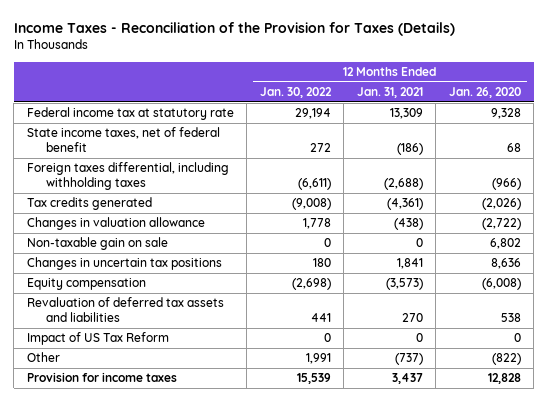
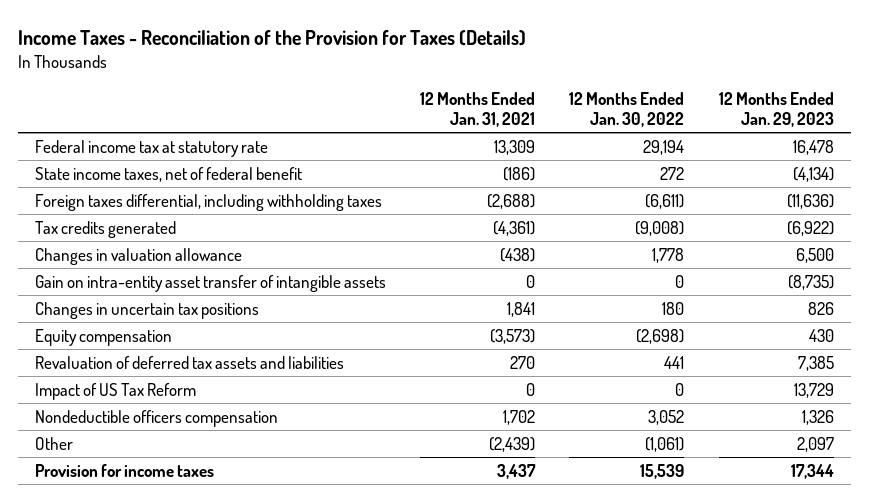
[448,87,521,99] Jan. 26, 2020 -> none
none -> [718,91,834,127] 12 Months Ended Jan. 29, 2023
[26,237,168,251] Non-taxable gain on sale -> none
none -> [35,274,387,292] Gain on intra-entity asset transfer of intangible assets
none -> [35,409,279,427] Nondeductible officers compensation
[305,353,331,365] 1,991 -> [645,436,685,452] (1,061)
[394,353,423,366] (737) -> [489,436,536,452] (2,439)

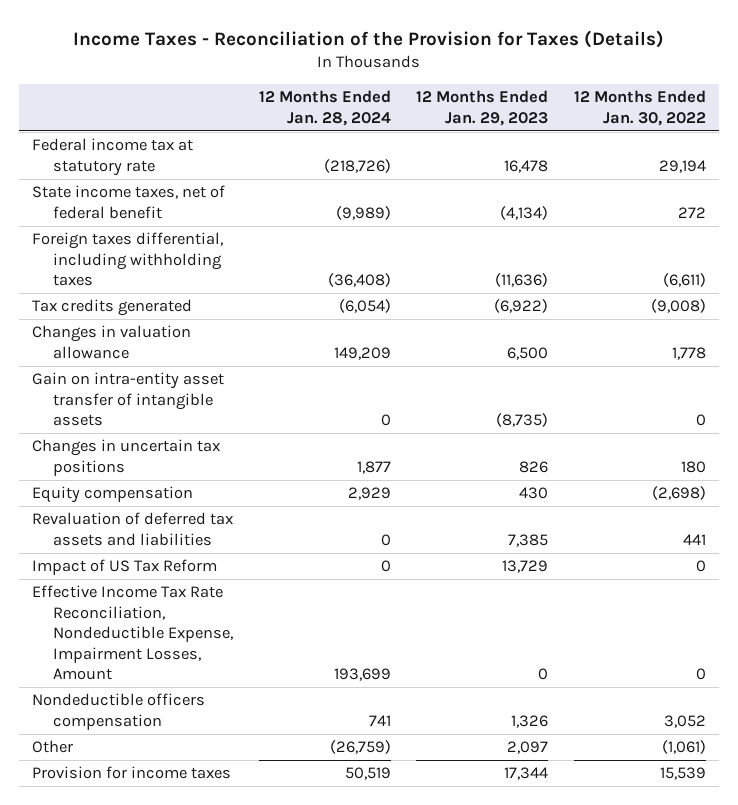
[420,91,536,127] 12 Months Ended Jan. 31, 2021 -> none
none -> [258,90,391,126] 12 Months Ended Jan. 28, 2024
none -> [32,585,233,681] Effective Income Tax Rate Reconciliation, Nondeductible Expense, Impairment Losses, Amount

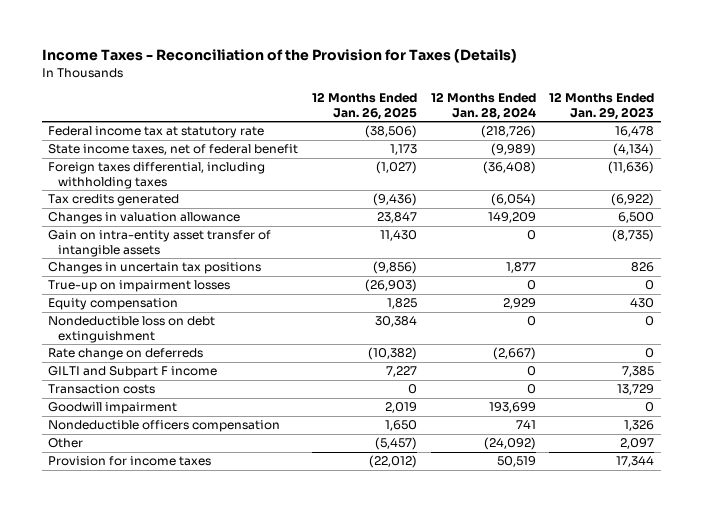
[573,90,706,126] 12 Months Ended Jan. 30, 2022 -> none
none -> [311,92,417,120] 12 Months Ended Jan. 26, 2025
none -> [48,280,231,293] True-up on impairment losses
none -> [48,316,216,343] Nondeductible loss on debt extinguishment
none -> [48,348,204,361] Rate change on deferreds
[32,512,234,546] Revaluation of deferred tax assets and liabilities -> [48,366,218,379] GILTI and Subpart F income
[32,559,218,576] Impact of US Tax Reform -> [48,384,156,395] Transaction costs
[32,585,233,681] Effective Income Tax Rate Reconciliation, Nondeductible Expense, Impairment Losses, Amount -> [48,402,178,415] Goodwill impairment
[329,740,391,755] (26,759) -> [483,437,536,451] (24,092)

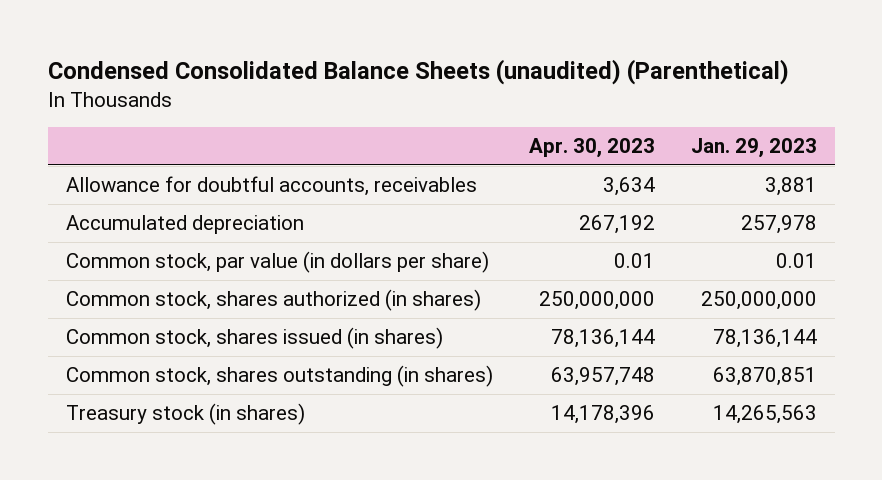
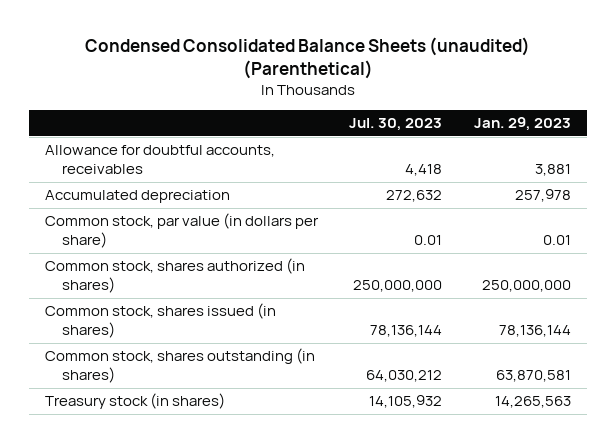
[528,138,655,159] Apr. 30, 2023 -> none
none -> [349,118,443,132] Jul. 30, 2023
[712,367,817,387] 63,870,851 -> [495,370,571,383] 63,870,581

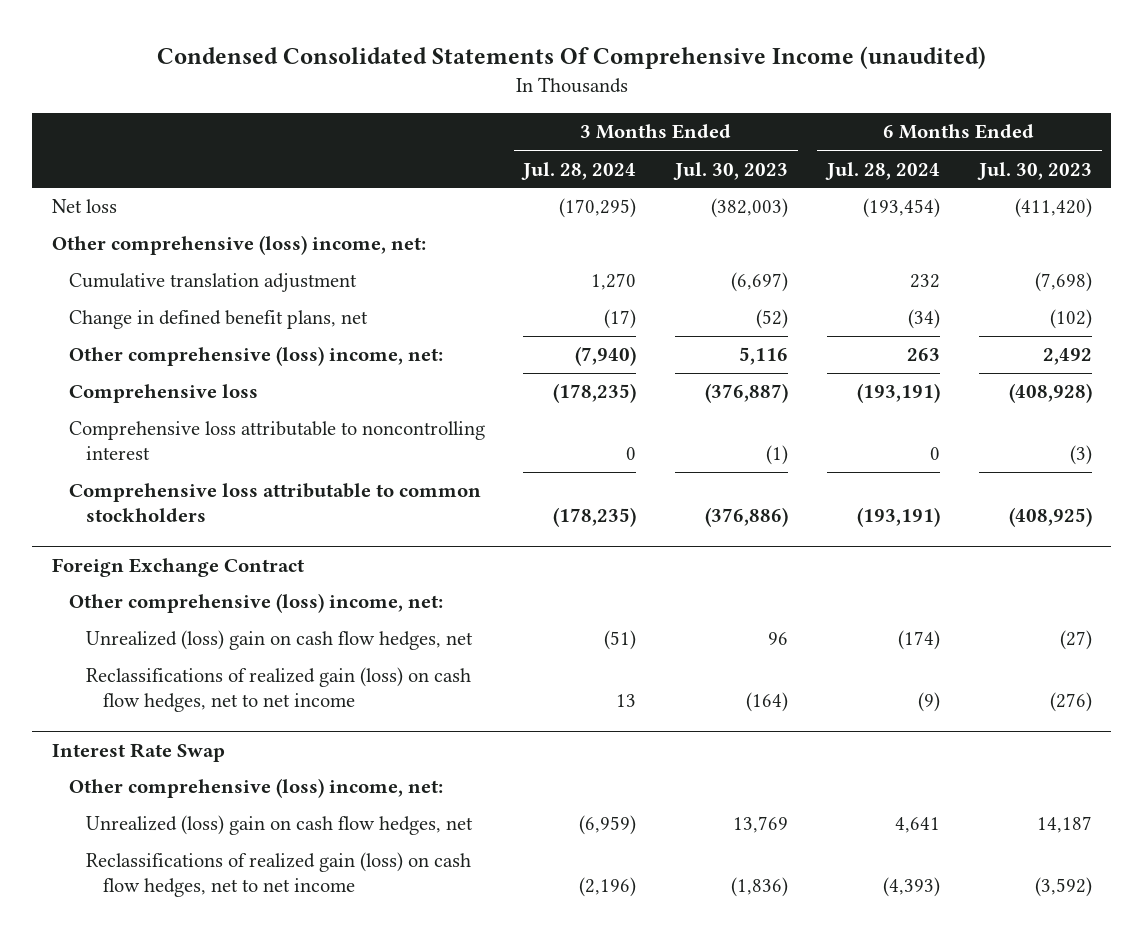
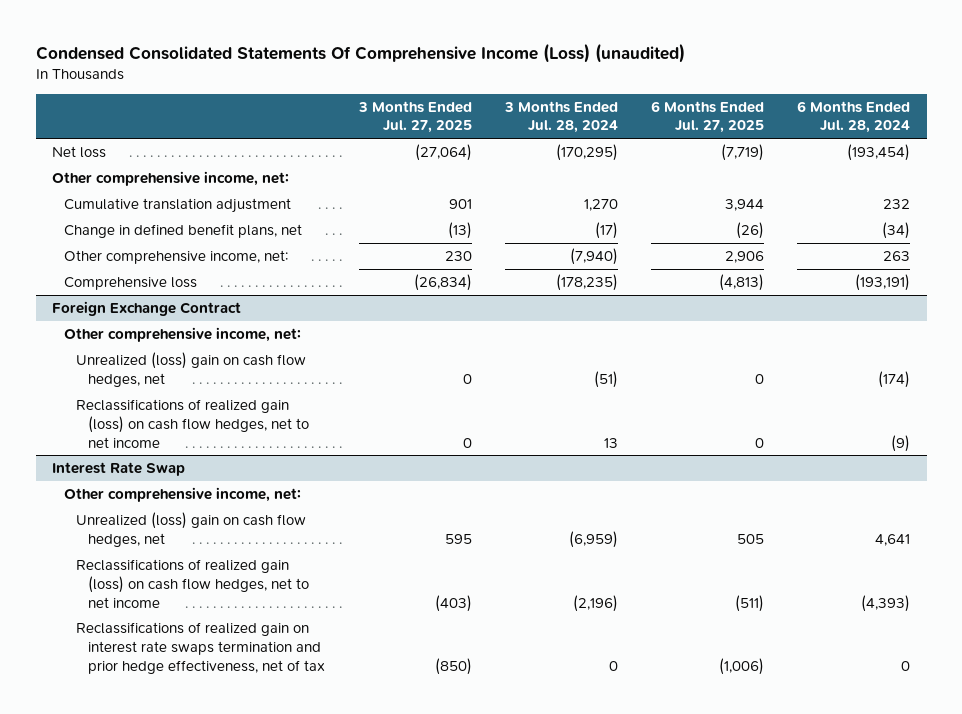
[156,46,986,70] Condensed Consolidated Statements Of Comprehensive Income (unaudited) -> [35,42,685,63] Condensed Consolidated Statements Of Comprehensive Income (Loss) (unaudited)
[673,161,789,180] Jul. 30, 2023 -> none
[976,161,1092,180] Jul. 30, 2023 -> none
none -> [357,100,472,134] 3 Months Ended Jul. 27, 2025
none -> [650,100,764,134] 6 Months Ended Jul. 27, 2025
[51,235,426,256] Other comprehensive (loss) income, net: -> [52,170,290,186] Other comprehensive income, net:
[68,346,443,367] Other comprehensive (loss) income, net: -> [64,249,289,264] Other comprehensive income, net:
[68,421,485,460] Comprehensive loss attributable to noncontrolling interest -> none
[68,483,481,522] Comprehensive loss attributable to common stockholders -> none
[68,593,443,614] Other comprehensive (loss) income, net: -> [64,326,302,342] Other comprehensive income, net:
[68,778,443,799] Other comprehensive (loss) income, net: -> [64,486,302,502] Other comprehensive income, net:
none -> [76,621,326,674] Reclassifications of realized gain on interest rate swaps termination and prior hedge effectiveness, net of tax

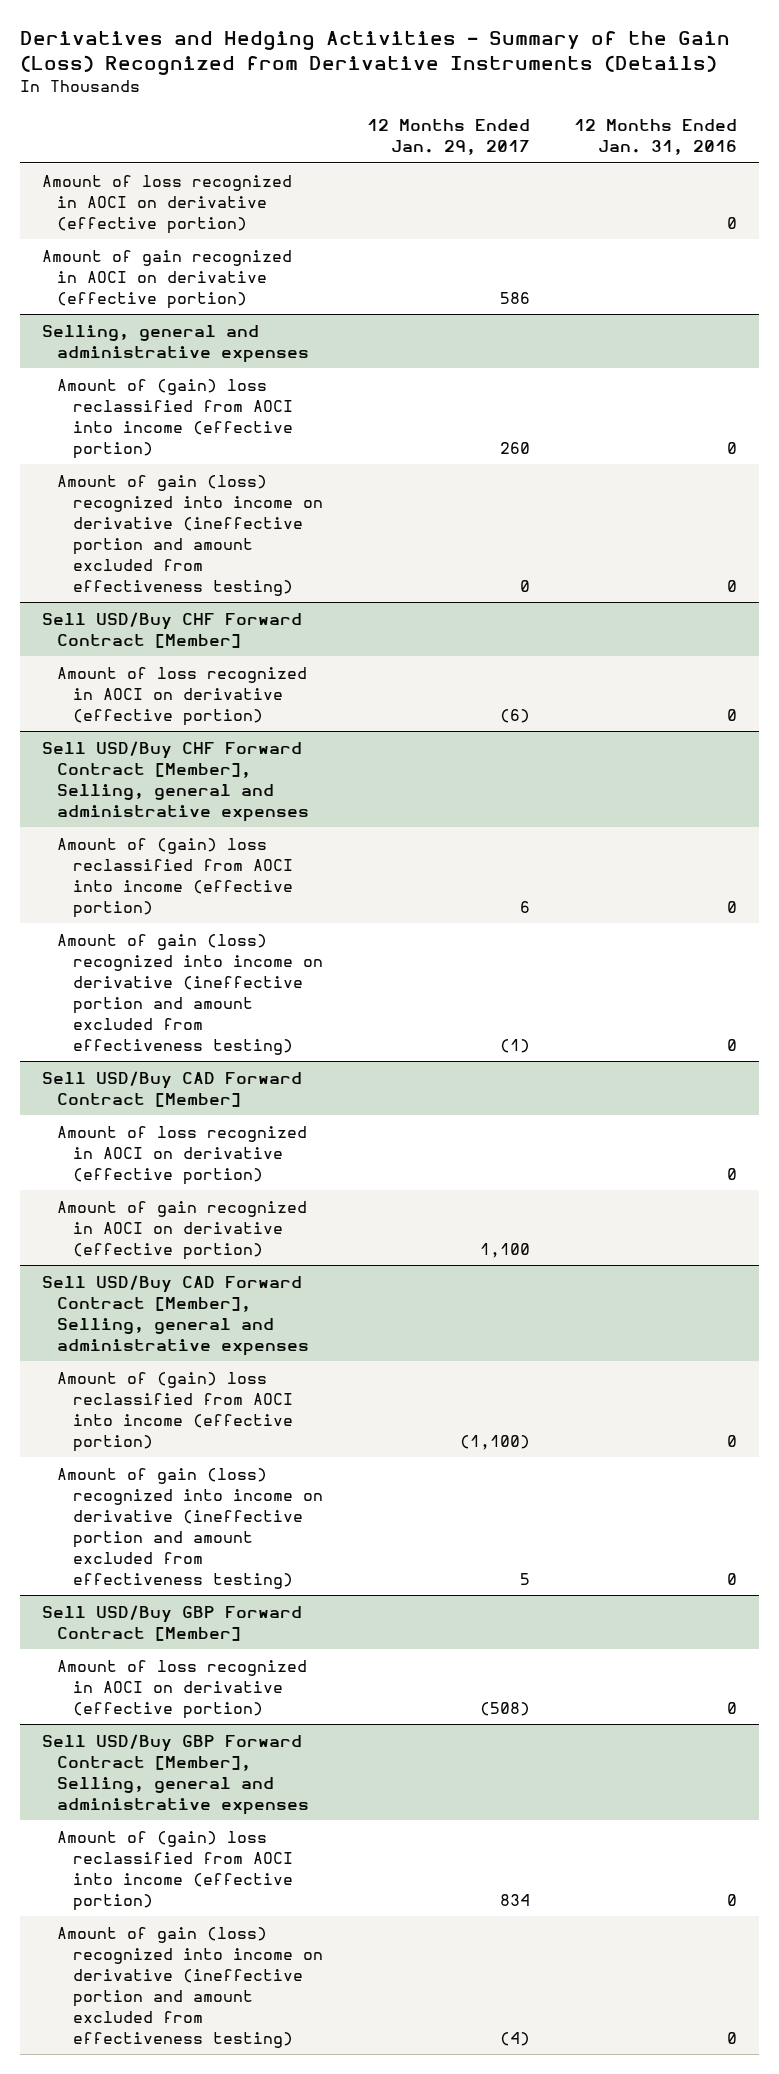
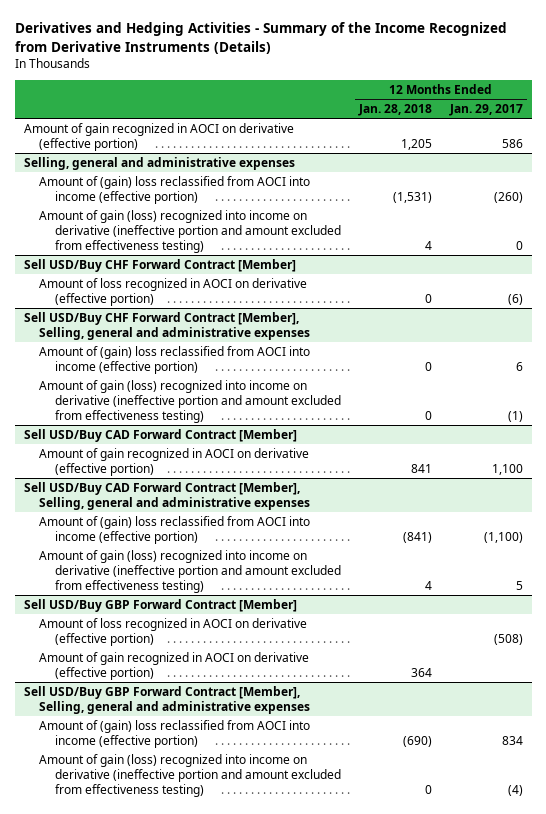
[20,31,731,76] Derivatives and Hedging Activities - Summary of the Gain (Loss) Recognized from Derivative Instruments (Details) -> [14,22,507,54] Derivatives and Hedging Activities - Summary of the Income Recognized from Derivative Instruments (Details)
[573,119,737,156] 12 Months Ended Jan. 31, 2016 -> none
none -> [358,104,433,117] Jan. 28, 2018
[42,174,293,234] Amount of loss recognized in AOCI on derivative (effective portion) -> none
[499,441,530,454] 260 -> [493,191,523,203] (260)
[57,1125,308,1185] Amount of loss recognized in AOCI on derivative (effective portion) -> none
none -> [39,651,310,680] Amount of gain recognized in AOCI on derivative (effective portion)

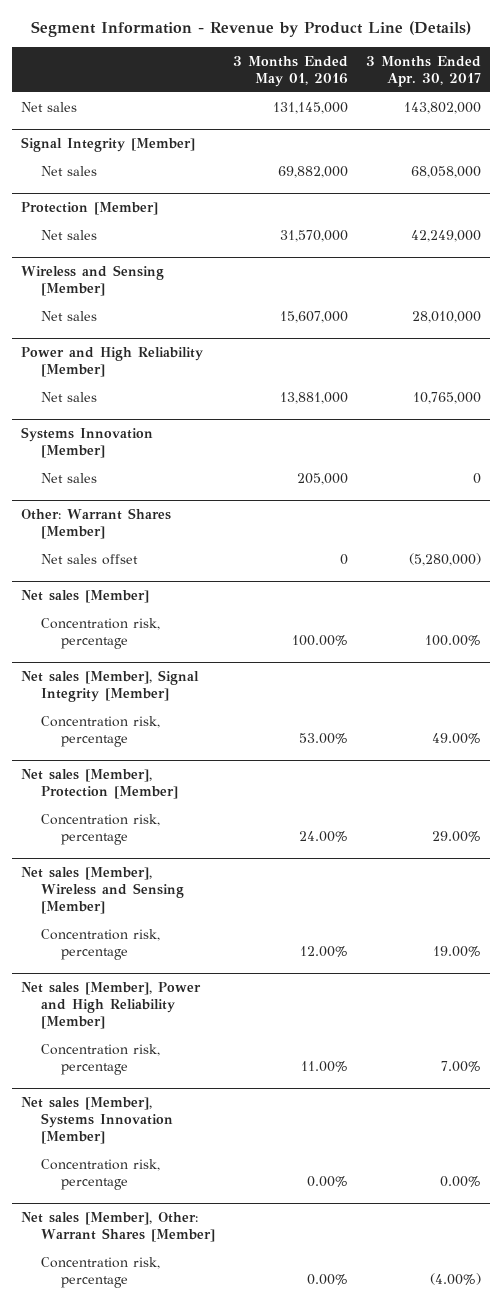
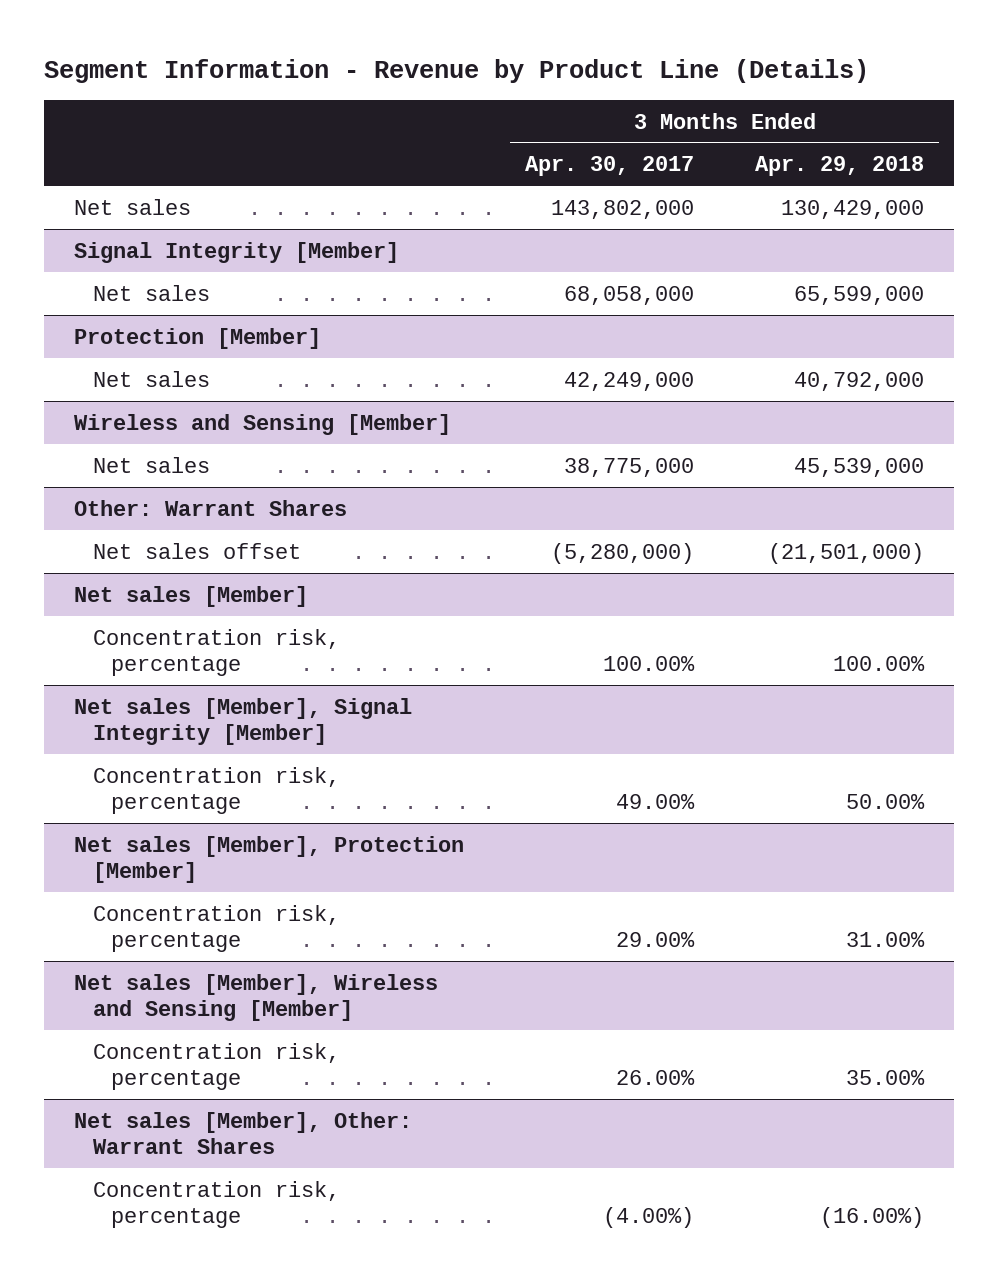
[233,55,349,87] 3 Months Ended May 01, 2016 -> none
none -> [754,156,924,177] Apr. 29, 2018
[20,347,203,378] Power and High Reliability [Member] -> none
[40,391,97,402] Net sales -> none
[20,427,153,459] Systems Innovation [Member] -> none
[40,472,97,483] Net sales -> none
[412,310,482,323] 28,010,000 -> [564,457,695,477] 38,775,000
[20,508,171,540] Other: Warrant Shares [Member] -> [74,499,348,516] Other: Warrant Shares
[20,982,201,1029] Net sales [Member], Power and High Reliability [Member] -> none
[40,1043,160,1075] Concentration risk, percentage -> none
[20,1097,173,1144] Net sales [Member], Systems Innovation [Member] -> none
[40,1158,160,1190] Concentration risk, percentage -> none
[433,945,482,957] 19.00% -> [616,1069,696,1085] 26.00%
[20,1212,215,1243] Net sales [Member], Other: Warrant Shares [Member] -> [74,1111,413,1154] Net sales [Member], Other: Warrant Shares

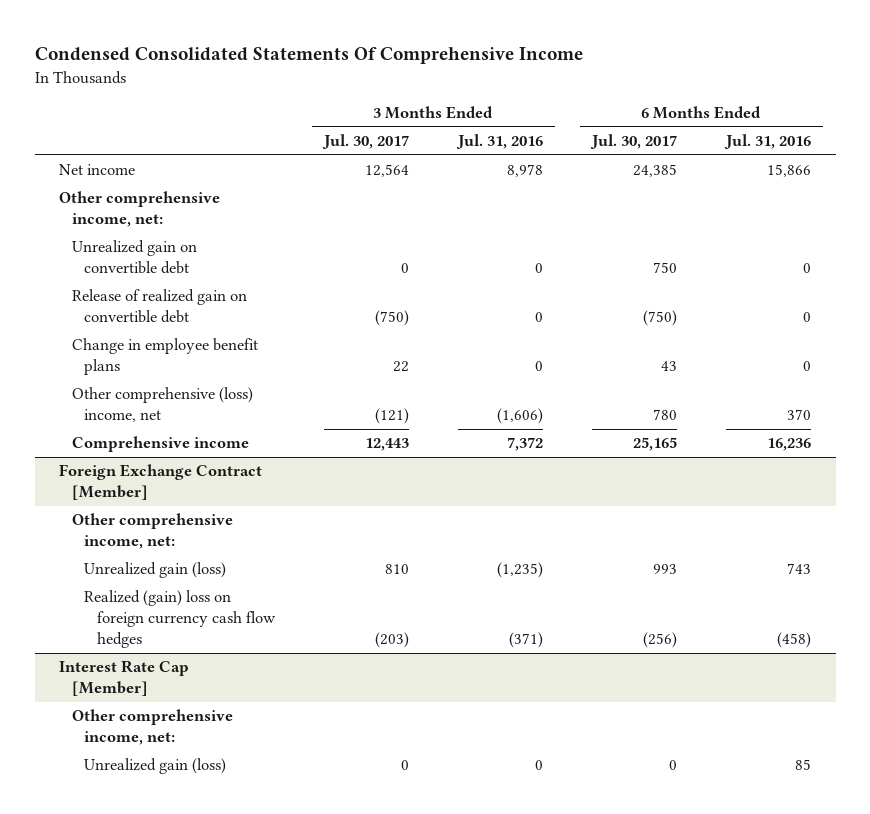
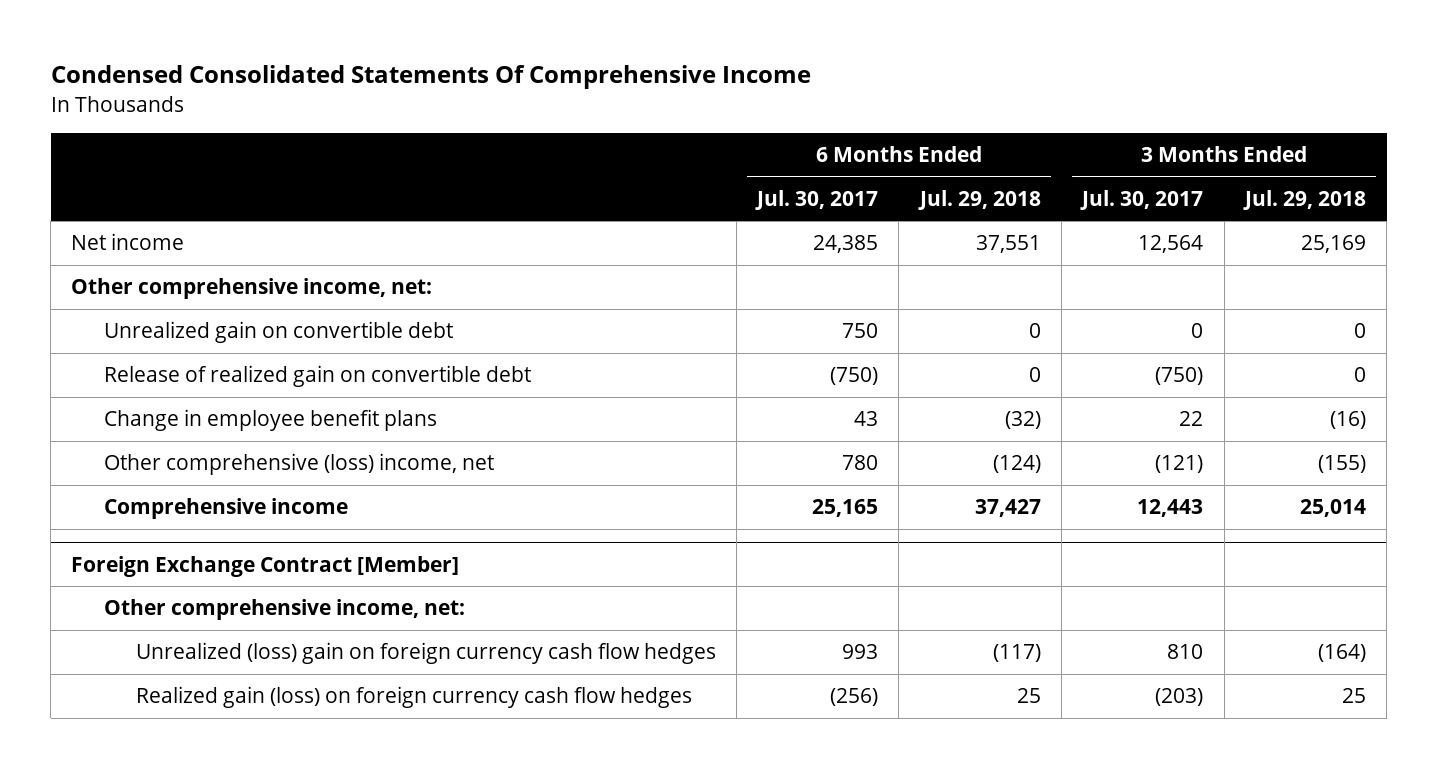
[455,134,543,150] Jul. 31, 2016 -> none
[723,134,811,150] Jul. 31, 2016 -> none
none -> [917,189,1041,210] Jul. 29, 2018
none -> [1242,189,1366,210] Jul. 29, 2018
[59,660,190,697] Interest Rate Cap [Member] -> none
[71,709,233,746] Other comprehensive income, net: -> none
[84,758,227,775] Unrealized gain (loss) -> none
[84,562,227,579] Unrealized gain (loss) -> [135,642,716,665] Unrealized (loss) gain on foreign currency cash flow hedges
[84,590,276,649] Realized (gain) loss on foreign currency cash flow hedges -> [135,686,692,709] Realized gain (loss) on foreign currency cash flow hedges

